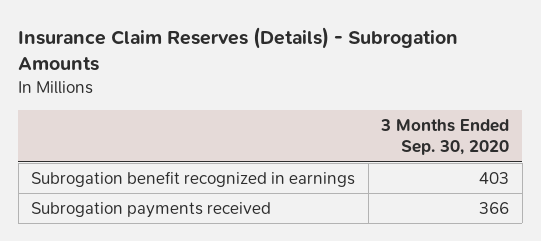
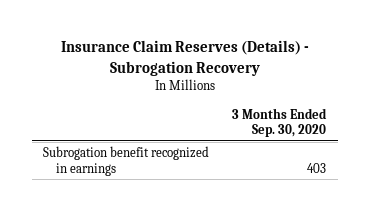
[18,27,459,72] Insurance Claim Reserves (Details) - Subrogation Amounts -> [60,40,309,76] Insurance Claim Reserves (Details) - Subrogation Recovery
[31,201,272,218] Subrogation payments received -> none

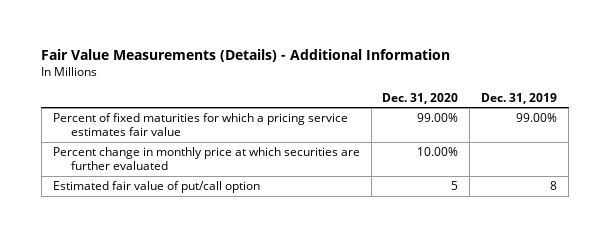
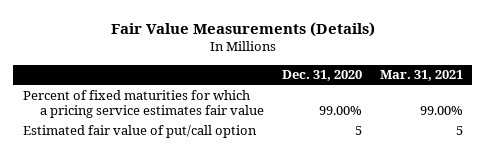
[41,48,451,62] Fair Value Measurements (Details) - Additional Information -> [110,21,375,37] Fair Value Measurements (Details)
[481,92,558,104] Dec. 31, 2019 -> none
none -> [379,70,463,82] Mar. 31, 2021
[52,147,360,171] Percent change in monthly price at which securities are further evaluated -> none

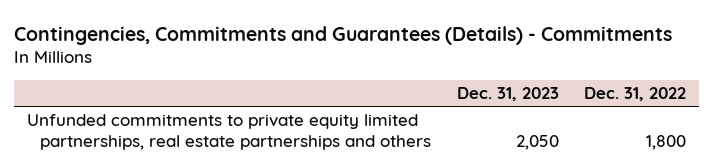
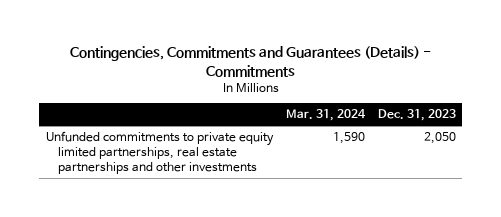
[584,87,687,102] Dec. 31, 2022 -> none
none -> [285,109,366,122] Mar. 31, 2024
[27,114,432,150] Unfunded commitments to private equity limited partnerships, real estate partnerships and others -> [45,131,274,175] Unfunded commitments to private equity limited partnerships, real estate partnerships and other investments

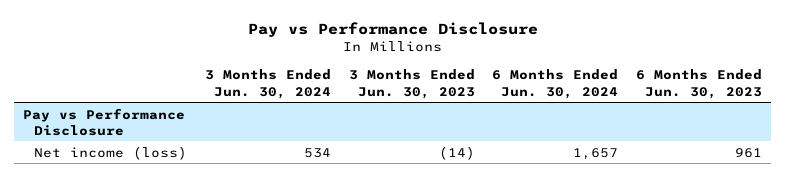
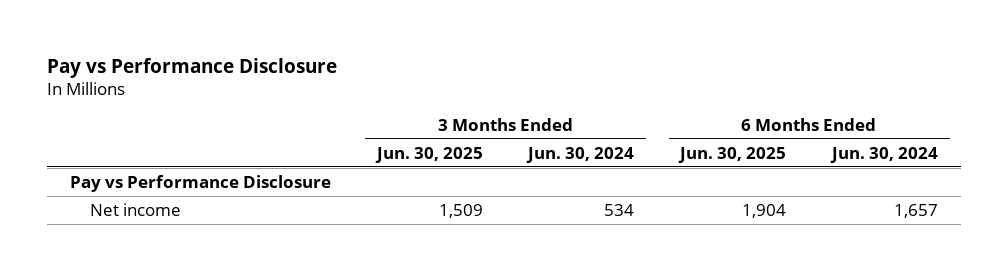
[348,69,475,99] 3 Months Ended Jun. 30, 2023 -> none
[636,69,763,99] 6 Months Ended Jun. 30, 2023 -> none
none -> [374,146,483,163] Jun. 30, 2025
none -> [678,146,787,163] Jun. 30, 2025
[34,145,188,160] Net income (loss) -> [89,202,181,216] Net income

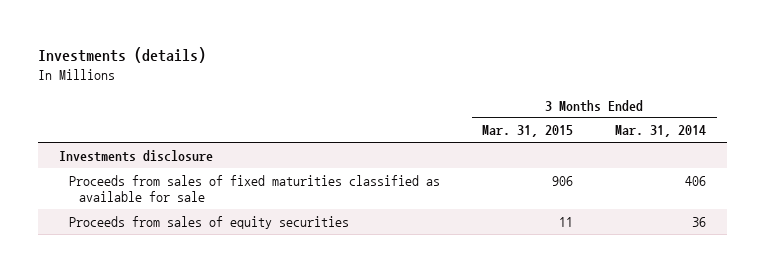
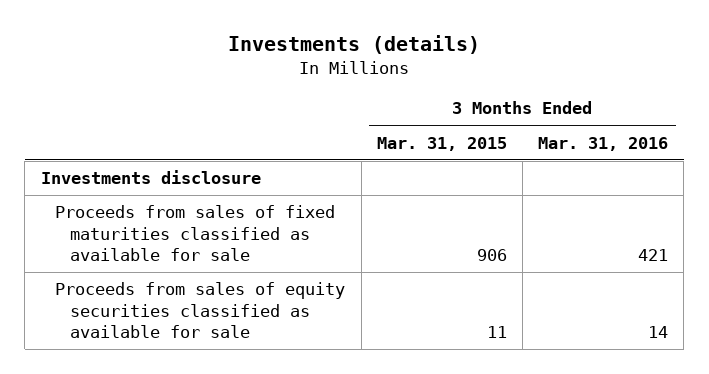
[615,125,707,138] Mar. 31, 2014 -> none
none -> [538,136,669,151] Mar. 31, 2016
[69,215,350,229] Proceeds from sales of equity securities -> [55,282,346,338] Proceeds from sales of equity securities classified as available for sale

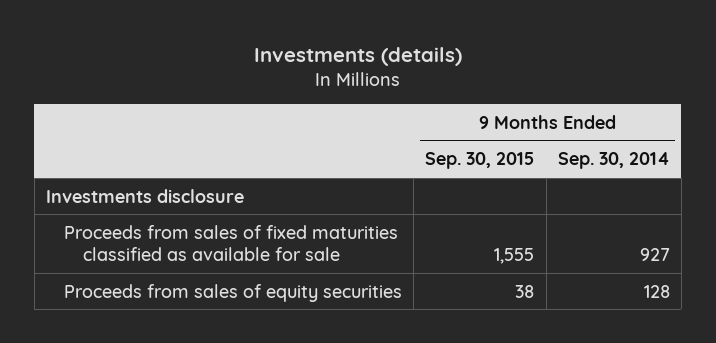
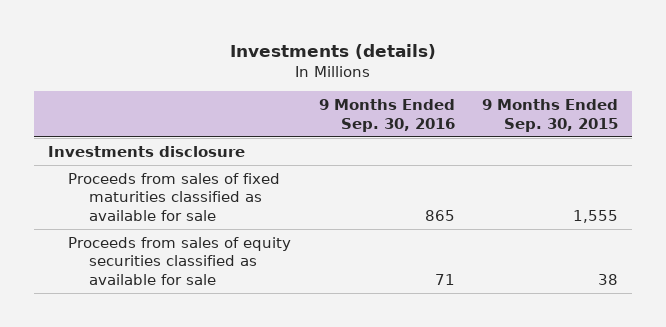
[557,152,670,170] Sep. 30, 2014 -> none
none -> [318,99,455,132] 9 Months Ended Sep. 30, 2016
[64,283,403,302] Proceeds from sales of equity securities -> [68,236,292,285] Proceeds from sales of equity securities classified as available for sale

